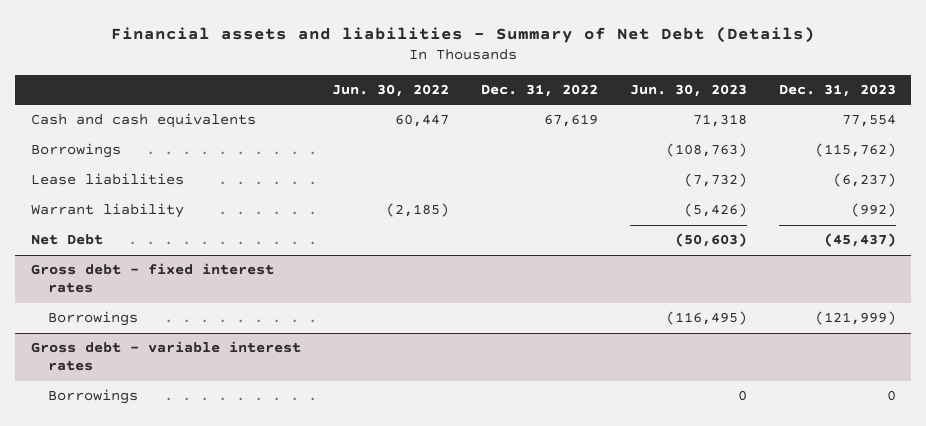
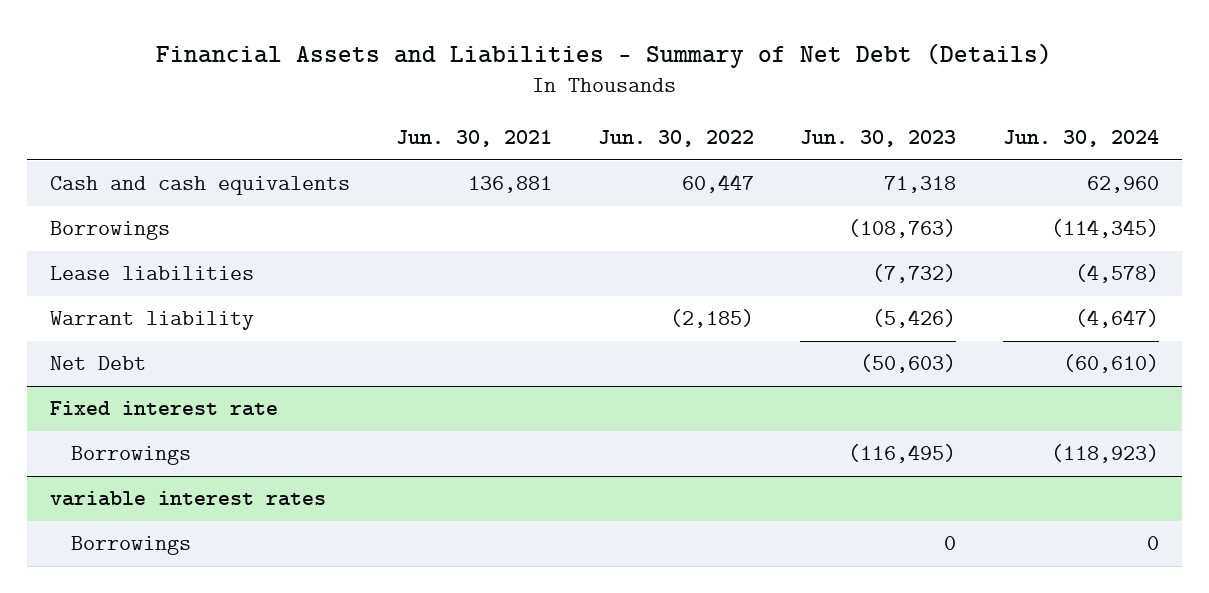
[111,26,816,43] Financial assets and liabilities - Summary of Net Debt (Details) -> [156,42,1053,68] Financial Assets and Liabilities - Summary of Net Debt (Details)
[481,84,599,98] Dec. 31, 2022 -> none
[778,84,896,98] Dec. 31, 2023 -> none
none -> [396,129,553,147] Jun. 30, 2021
none -> [1002,129,1159,147] Jun. 30, 2024
[30,263,274,294] Gross debt - fixed interest rates -> [50,401,279,417] Fixed interest rate
[30,341,301,372] Gross debt - variable interest rates -> [50,491,327,507] variable interest rates

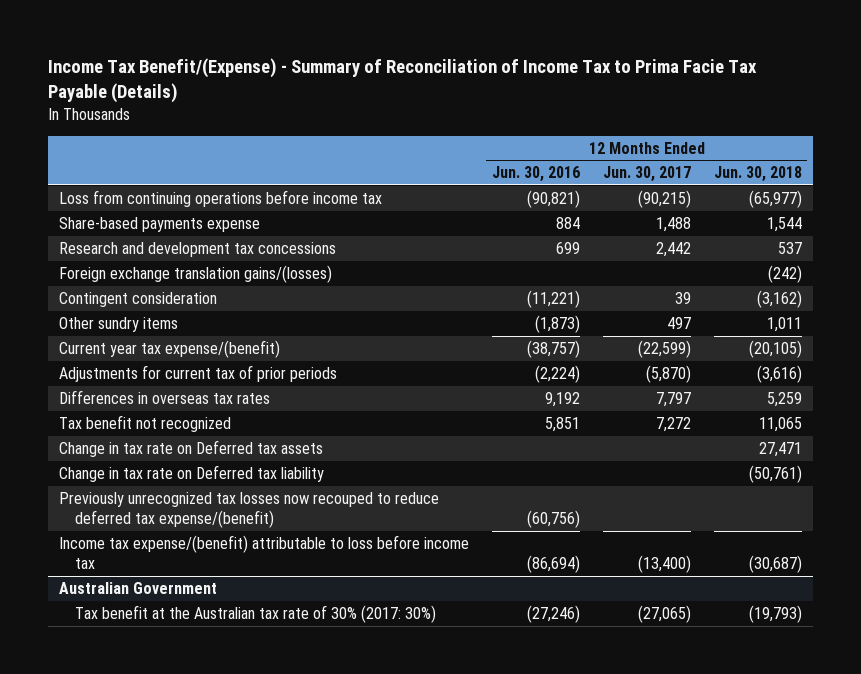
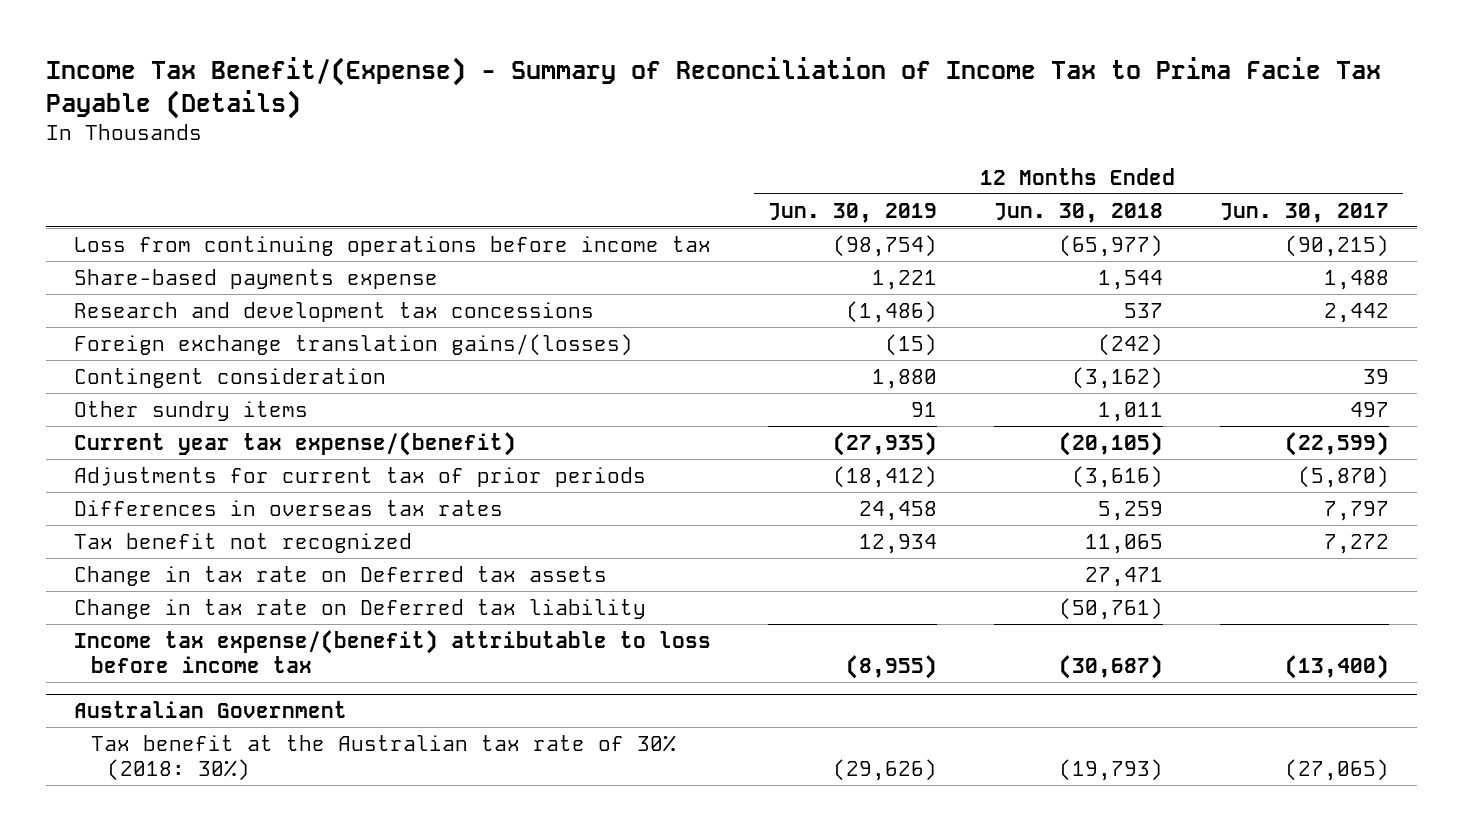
[492,166,581,183] Jun. 30, 2016 -> none
none -> [768,202,938,223] Jun. 30, 2019
[59,492,440,529] Previously unrecognized tax losses now recouped to reduce deferred tax expense/(benefit) -> none
[74,605,436,624] Tax benefit at the Australian tax rate of 30% (2017: 30%) -> [90,734,676,782] Tax benefit at the Australian tax rate of 30% (2018: 30%)

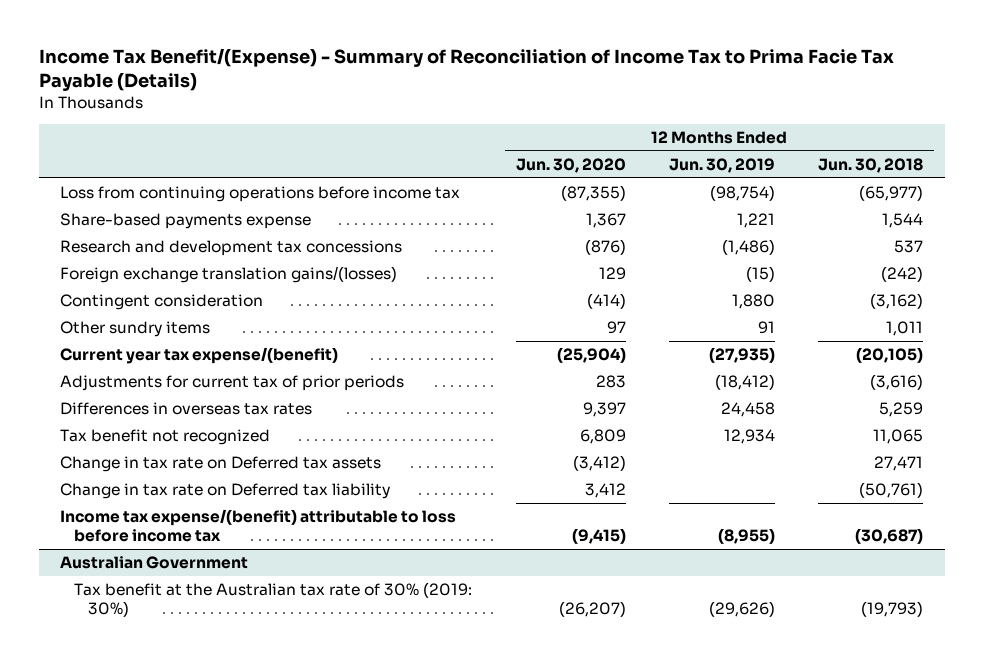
[1219,202,1389,223] Jun. 30, 2017 -> none
none -> [515,157,626,173] Jun. 30, 2020
[90,734,676,782] Tax benefit at the Australian tax rate of 30% (2018: 30%) -> [74,582,473,617] Tax benefit at the Australian tax rate of 30% (2019: 30%)

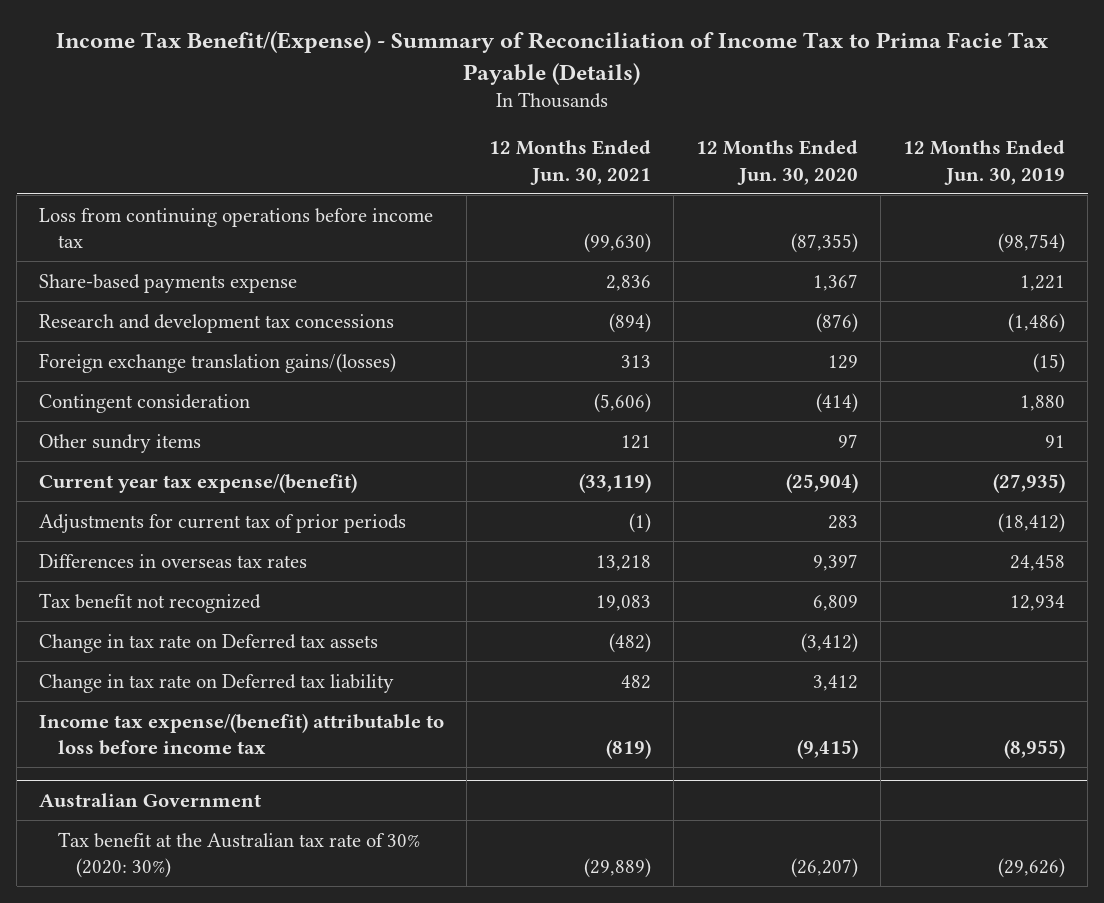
[818,157,924,173] Jun. 30, 2018 -> none
none -> [489,140,652,185] 12 Months Ended Jun. 30, 2021
[74,582,473,617] Tax benefit at the Australian tax rate of 30% (2019: 30%) -> [57,831,420,878] Tax benefit at the Australian tax rate of 30% (2020: 30%)

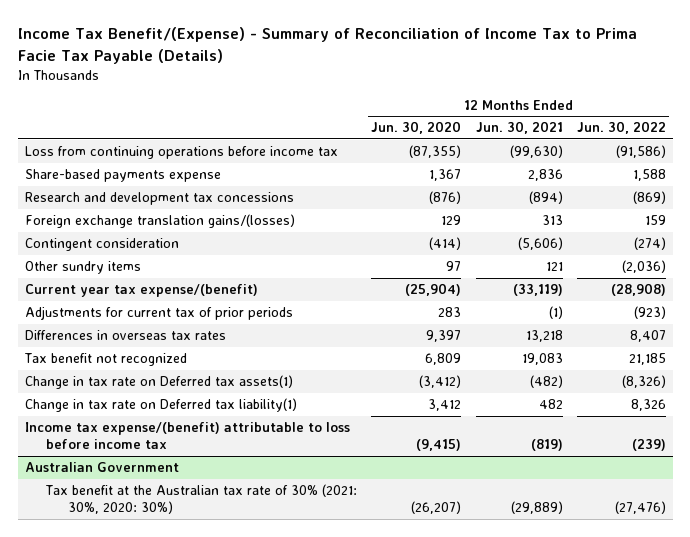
[903,140,1066,185] 12 Months Ended Jun. 30, 2019 -> none
none -> [576,121,666,135] Jun. 30, 2022
[39,633,379,653] Change in tax rate on Deferred tax assets -> [24,375,293,390] Change in tax rate on Deferred tax assets(1)
[39,673,395,693] Change in tax rate on Deferred tax liability -> [24,398,297,413] Change in tax rate on Deferred tax liability(1)
[57,831,420,878] Tax benefit at the Australian tax rate of 30% (2020: 30%) -> [45,484,358,515] Tax benefit at the Australian tax rate of 30% (2021: 30%, 2020: 30%)

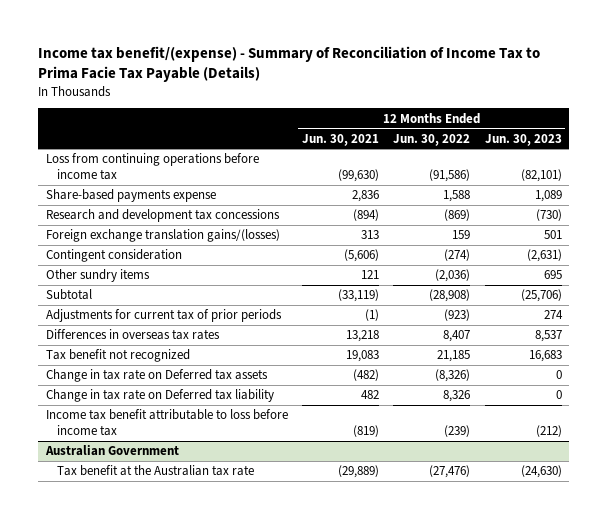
[17,27,637,65] Income Tax Benefit/(Expense) - Summary of Reconciliation of Income Tax to Prima Facie Tax Payable (Details) -> [38,46,541,83] Income tax benefit/(expense) - Summary of Reconciliation of Income Tax to Prima Facie Tax Payable (Details)
[371,121,462,135] Jun. 30, 2020 -> none
none -> [484,133,562,146] Jun. 30, 2023
[24,284,258,298] Current year tax expense/(benefit) -> [45,289,92,301] Subtotal
[24,375,293,390] Change in tax rate on Deferred tax assets(1) -> [45,369,268,383] Change in tax rate on Deferred tax assets
[24,398,297,413] Change in tax rate on Deferred tax liability(1) -> [45,389,274,403] Change in tax rate on Deferred tax liability
[24,422,350,450] Income tax expense/(benefit) attributable to loss before income tax -> [45,409,288,436] Income tax benefit attributable to loss before income tax
[45,484,358,515] Tax benefit at the Australian tax rate of 30% (2021: 30%, 2020: 30%) -> [57,465,255,477] Tax benefit at the Australian tax rate

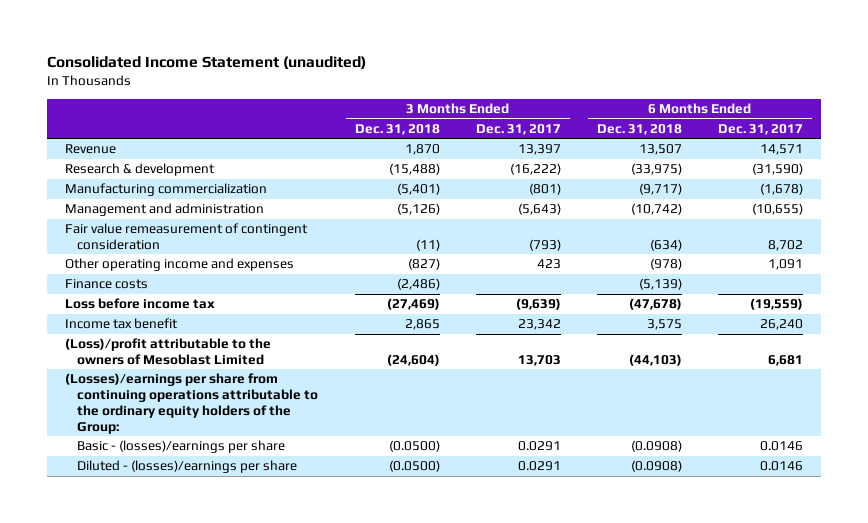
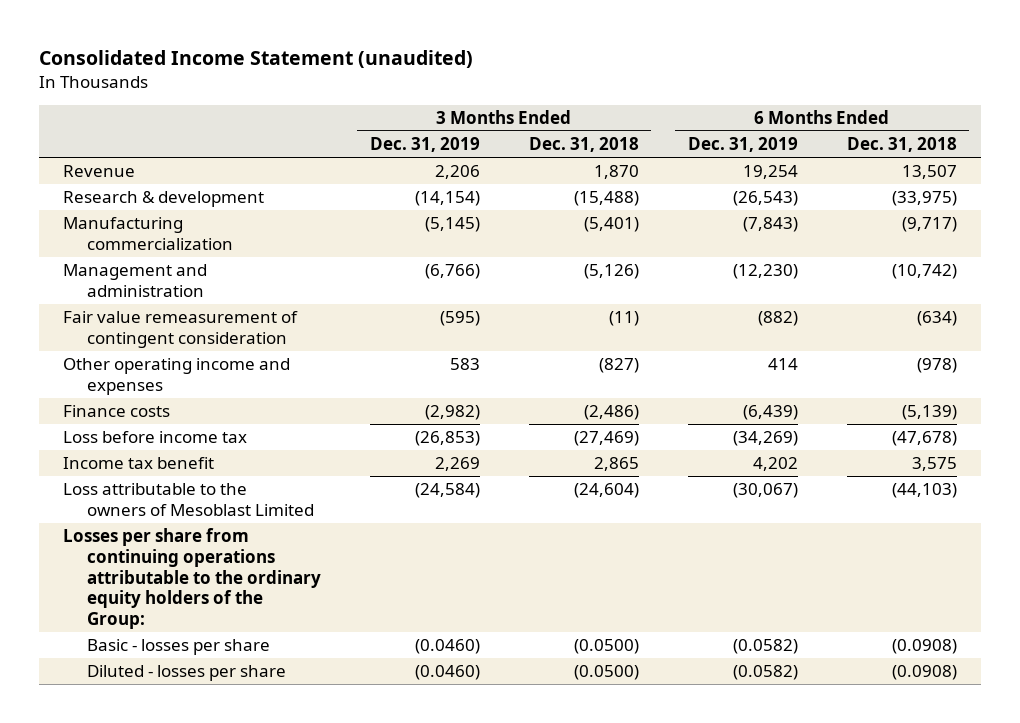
[475,123,561,135] Dec. 31, 2017 -> none
[717,123,803,135] Dec. 31, 2017 -> none
none -> [369,137,480,153] Dec. 31, 2019
none -> [687,137,798,153] Dec. 31, 2019
[64,338,271,365] (Loss)/profit attributable to the owners of Mesoblast Limited -> [63,483,314,516] Loss attributable to the owners of Mesoblast Limited
[64,373,319,434] (Losses)/earnings per share from continuing operations attributable to the ordinary equity holders of the Group: -> [63,528,321,630] Losses per share from continuing operations attributable to the ordinary equity holders of the Group:
[77,440,286,454] Basic - (losses)/earnings per share -> [86,639,270,656] Basic - losses per share
[77,460,298,474] Diluted - (losses)/earnings per share -> [86,665,286,682] Diluted - losses per share

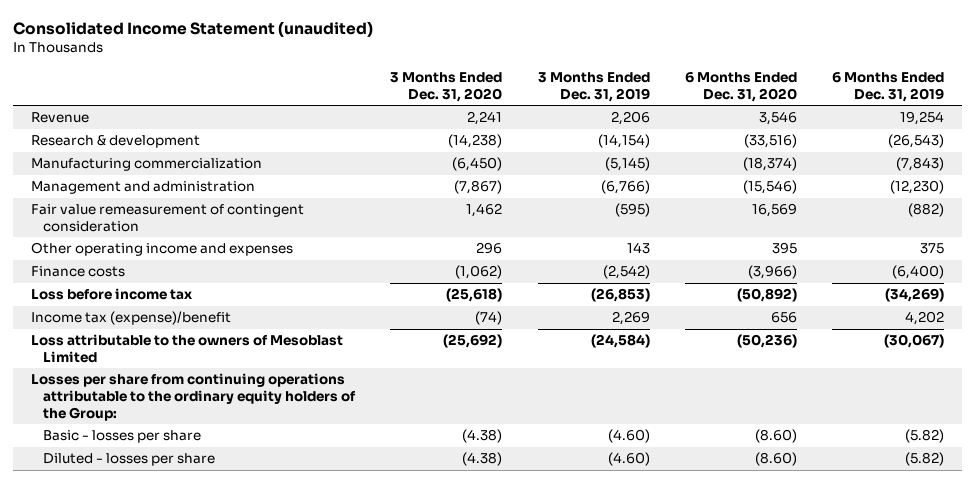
[528,137,639,153] Dec. 31, 2018 -> none
[846,137,957,153] Dec. 31, 2018 -> none
none -> [390,71,503,102] 3 Months Ended Dec. 31, 2020
none -> [684,71,797,102] 6 Months Ended Dec. 31, 2020
[449,358,480,371] 583 -> [626,242,650,255] 143
[767,358,798,371] 414 -> [920,243,945,255] 375
[424,405,480,421] (2,982) -> [602,265,650,280] (2,542)
[742,405,798,421] (6,439) -> [892,265,945,280] (6,400)
[63,457,215,470] Income tax benefit -> [30,311,231,326] Income tax (expense)/benefit
[414,639,480,655] (0.0460) -> [607,429,650,444] (4.60)
[732,639,798,655] (0.0582) -> [905,429,945,444] (5.82)
[414,665,480,681] (0.0460) -> [607,452,650,467] (4.60)
[732,665,798,681] (0.0582) -> [905,452,945,467] (5.82)

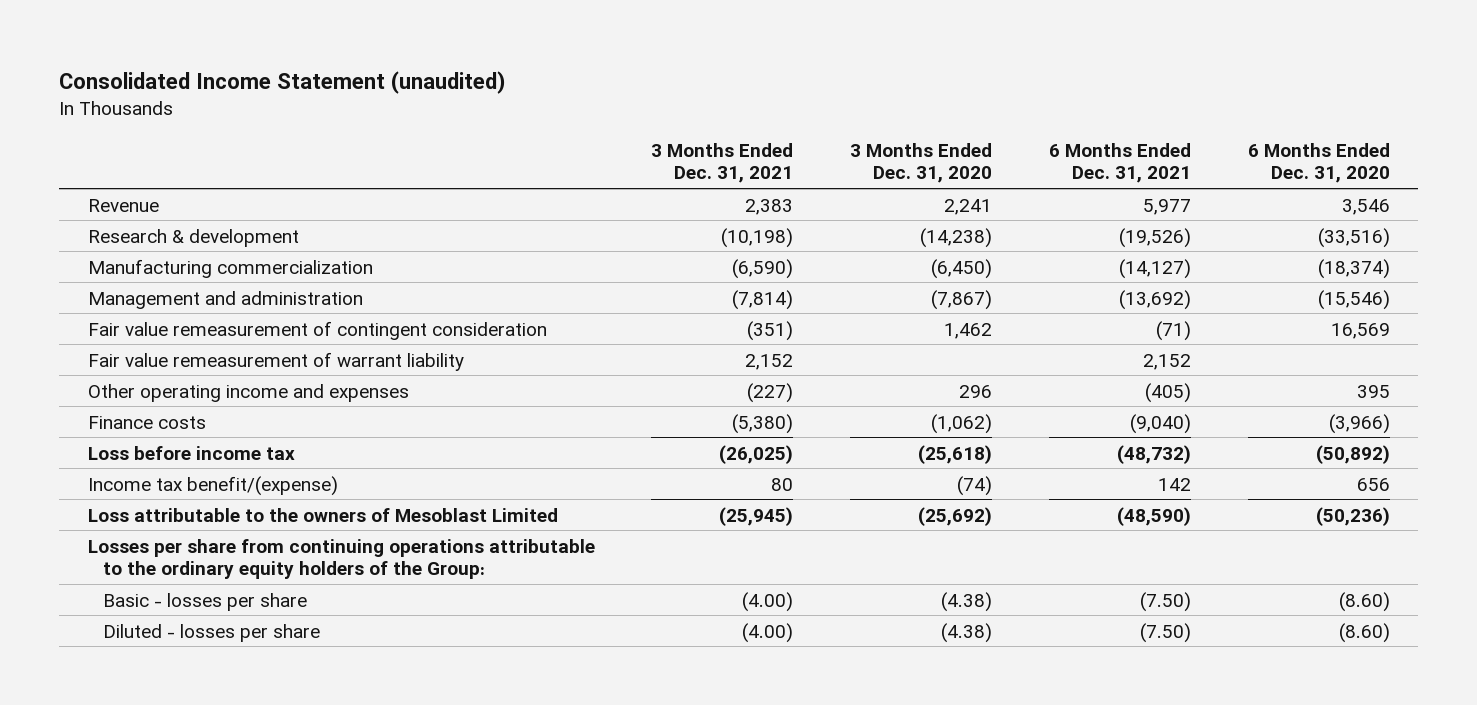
[537,71,650,102] 3 Months Ended Dec. 31, 2019 -> none
[832,71,945,102] 6 Months Ended Dec. 31, 2019 -> none
none -> [651,142,794,184] 3 Months Ended Dec. 31, 2021
none -> [1048,142,1191,184] 6 Months Ended Dec. 31, 2021
none -> [87,351,464,371] Fair value remeasurement of warrant liability
[30,311,231,326] Income tax (expense)/benefit -> [87,475,338,496] Income tax benefit/(expense)

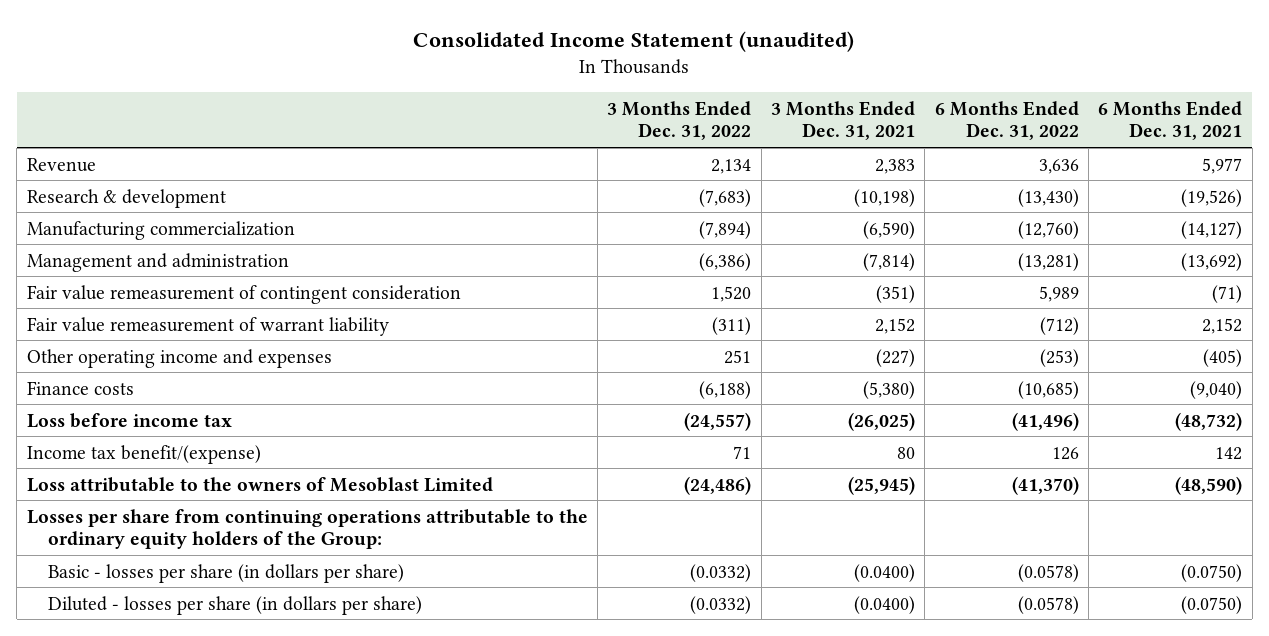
[850,142,993,184] 3 Months Ended Dec. 31, 2020 -> none
[1247,142,1390,184] 6 Months Ended Dec. 31, 2020 -> none
none -> [607,100,752,141] 3 Months Ended Dec. 31, 2022
none -> [934,100,1079,141] 6 Months Ended Dec. 31, 2022
[102,592,307,611] Basic - losses per share -> [47,563,404,583] Basic - losses per share (in dollars per share)
[742,591,794,612] (4.00) -> [853,563,915,582] (0.0400)
[1139,591,1191,612] (7.50) -> [1181,563,1243,582] (0.0750)
[102,623,320,642] Diluted - losses per share -> [47,595,422,615] Diluted - losses per share (in dollars per share)
[742,622,794,643] (4.00) -> [853,595,915,614] (0.0400)
[1139,622,1191,643] (7.50) -> [1181,595,1243,614] (0.0750)

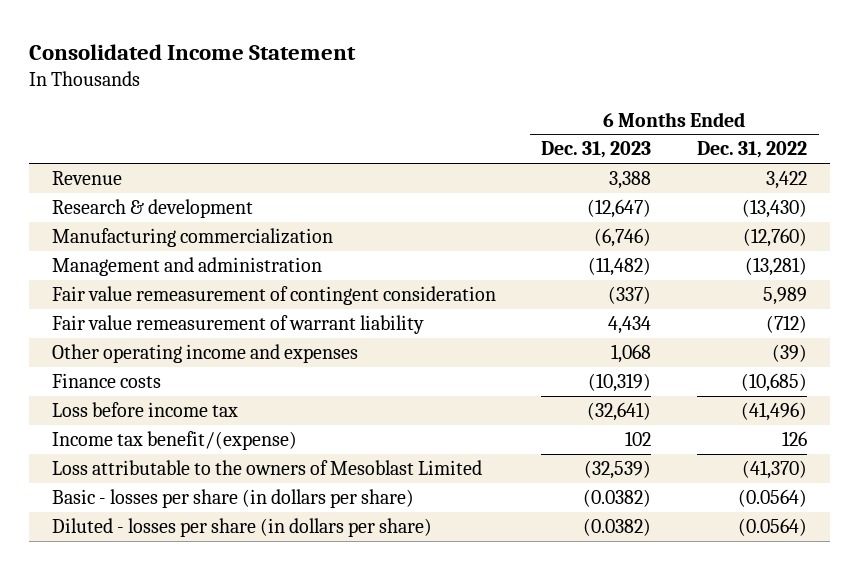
[413,30,855,52] Consolidated Income Statement (unaudited) -> [28,43,356,60] Consolidated Income Statement
[607,100,752,141] 3 Months Ended Dec. 31, 2022 -> none
[770,100,915,141] 3 Months Ended Dec. 31, 2021 -> none
[1098,100,1243,141] 6 Months Ended Dec. 31, 2021 -> none
none -> [541,141,652,159] Dec. 31, 2023
[1038,158,1079,174] 3,636 -> [766,171,808,190] 3,422
[1039,348,1079,367] (253) -> [772,344,808,363] (39)
[26,508,588,550] Losses per share from continuing operations attributable to the ordinary equity holders of the Group: -> none
[1017,563,1079,582] (0.0578) -> [738,489,808,508] (0.0564)
[1017,595,1079,614] (0.0578) -> [738,518,808,537] (0.0564)

